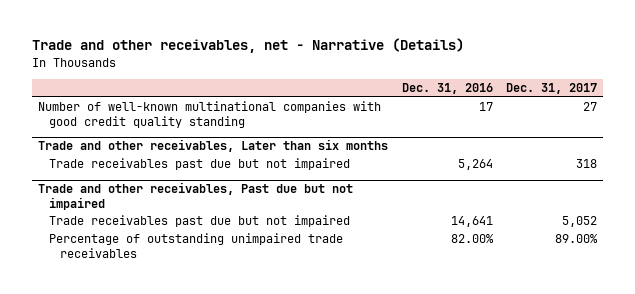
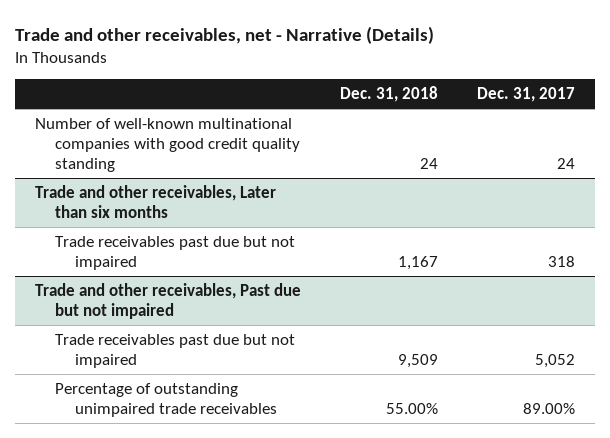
[401,83,493,95] Dec. 31, 2016 -> none
none -> [340,85,439,102] Dec. 31, 2018
[582,102,597,112] 27 -> [557,157,576,169] 24

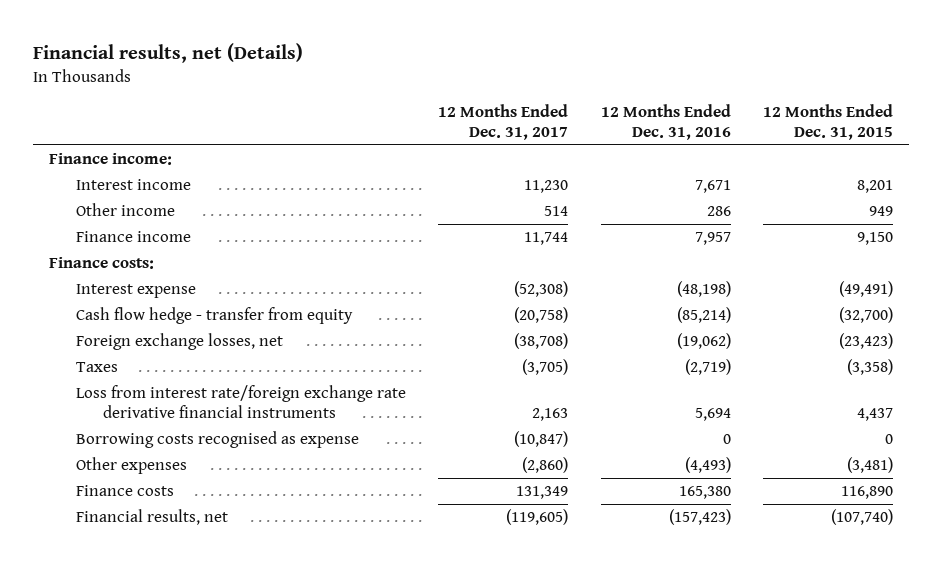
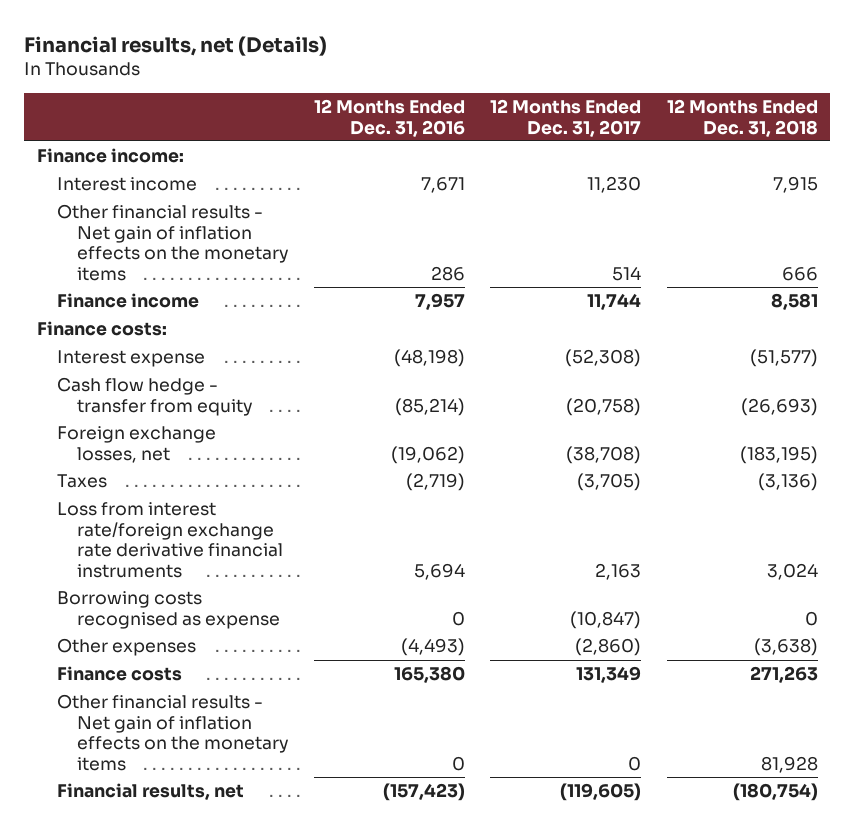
[762,103,893,141] 12 Months Ended Dec. 31, 2015 -> none
none -> [666,99,818,137] 12 Months Ended Dec. 31, 2018
[76,202,176,216] Other income -> [56,204,289,281] Other financial results - Net gain of inflation effects on the monetary items
none -> [56,694,289,771] Other financial results - Net gain of inflation effects on the monetary items

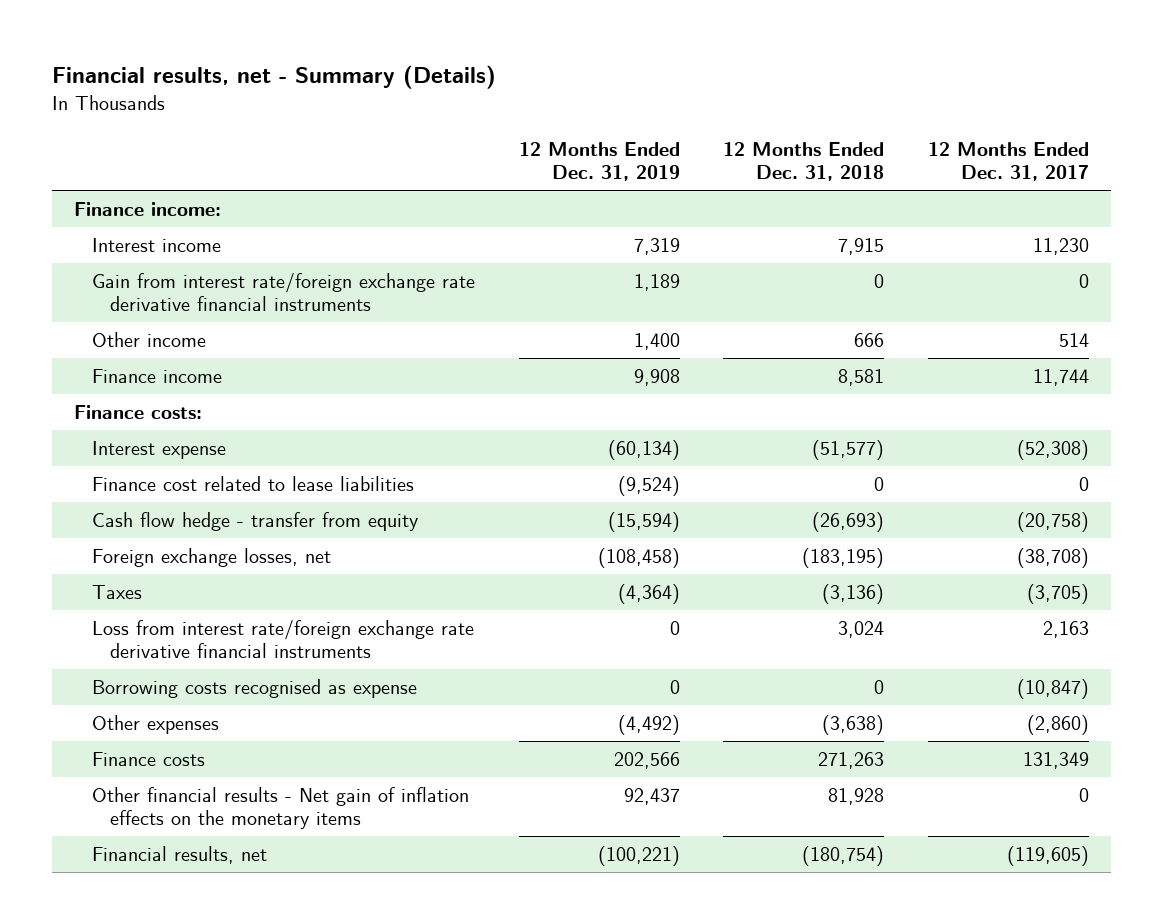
[24,35,328,56] Financial results, net (Details) -> [52,65,497,90] Financial results, net - Summary (Details)
[313,99,465,137] 12 Months Ended Dec. 31, 2016 -> none
none -> [518,141,680,181] 12 Months Ended Dec. 31, 2019
none -> [91,273,475,312] Gain from interest rate/foreign exchange rate derivative financial instruments
[56,204,289,281] Other financial results - Net gain of inflation effects on the monetary items -> [91,332,206,348] Other income
none -> [91,476,414,492] Finance cost related to lease liabilities

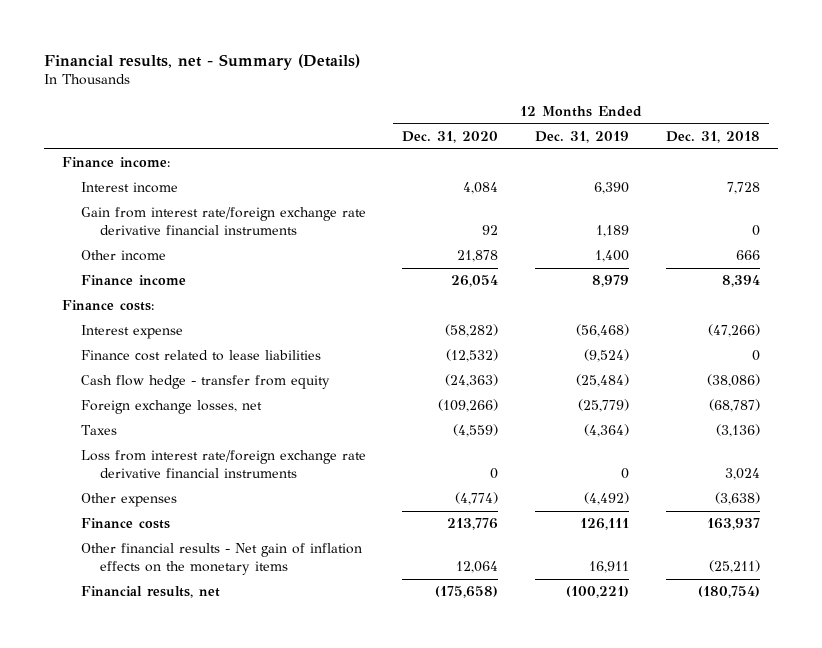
[928,141,1090,181] 12 Months Ended Dec. 31, 2017 -> none
none -> [402,131,499,144] Dec. 31, 2020
[633,238,680,256] 7,319 -> [594,182,630,195] 6,390
[838,238,885,256] 7,915 -> [726,182,760,195] 7,728
[633,369,680,387] 9,908 -> [592,275,630,288] 8,979
[838,369,885,387] 8,581 -> [721,275,760,288] 8,394
[607,440,680,461] (60,134) -> [576,324,630,338] (56,468)
[812,440,885,461] (51,577) -> [707,324,760,338] (47,266)
[607,512,680,533] (15,594) -> [576,374,630,388] (25,484)
[812,512,885,533] (26,693) -> [706,374,760,388] (38,086)
[597,548,680,569] (108,458) -> [578,399,630,413] (25,779)
[802,548,885,569] (183,195) -> [708,399,760,413] (68,787)
[91,679,417,699] Borrowing costs recognised as expense -> none
[613,752,680,770] 202,566 -> [580,518,630,531] 126,111
[818,752,885,770] 271,263 -> [706,518,760,531] 163,937
[623,788,680,806] 92,437 -> [589,560,630,573] 16,911
[828,788,885,806] 81,928 -> [708,559,760,573] (25,211)

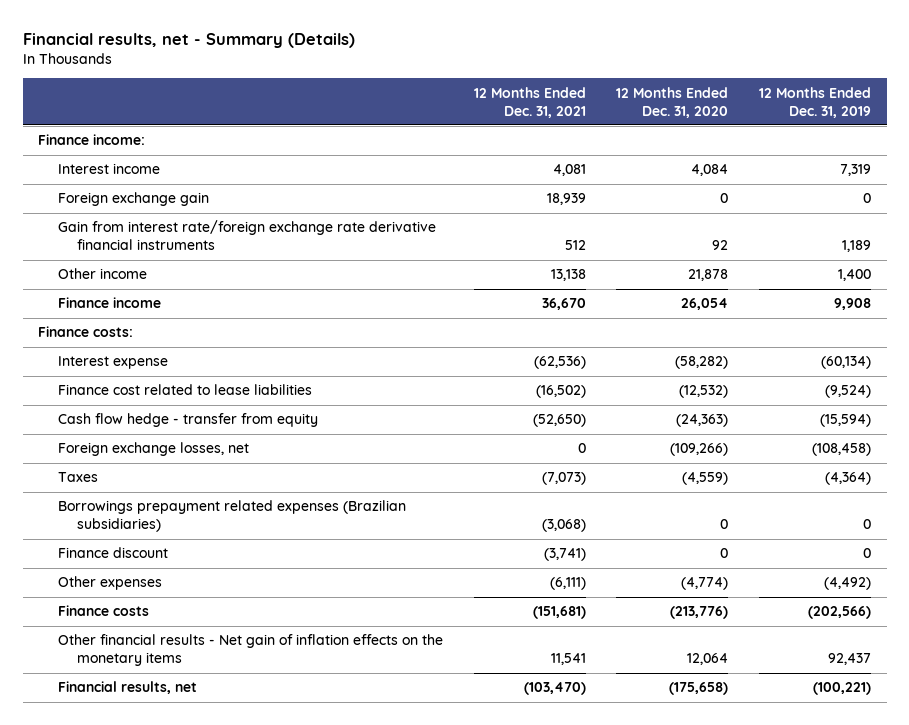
[665,131,760,144] Dec. 31, 2018 -> none
none -> [473,86,586,118] 12 Months Ended Dec. 31, 2021
[594,182,630,195] 6,390 -> [840,164,872,177] 7,319
none -> [57,192,209,207] Foreign exchange gain
[592,275,630,288] 8,979 -> [834,298,872,311] 9,908
[576,324,630,338] (56,468) -> [821,356,872,370] (60,134)
[576,374,630,388] (25,484) -> [820,414,872,428] (15,594)
[578,399,630,413] (25,779) -> [812,443,872,457] (108,458)
[80,450,366,478] Loss from interest rate/foreign exchange rate derivative financial instruments -> none
none -> [57,500,406,533] Borrowings prepayment related expenses (Brazilian subsidiaries)
none -> [57,547,168,559] Finance discount
[447,518,499,531] 213,776 -> [670,606,729,620] (213,776)
[580,518,630,531] 126,111 -> [808,606,872,620] (202,566)
[589,560,630,573] 16,911 -> [828,653,872,666] 92,437

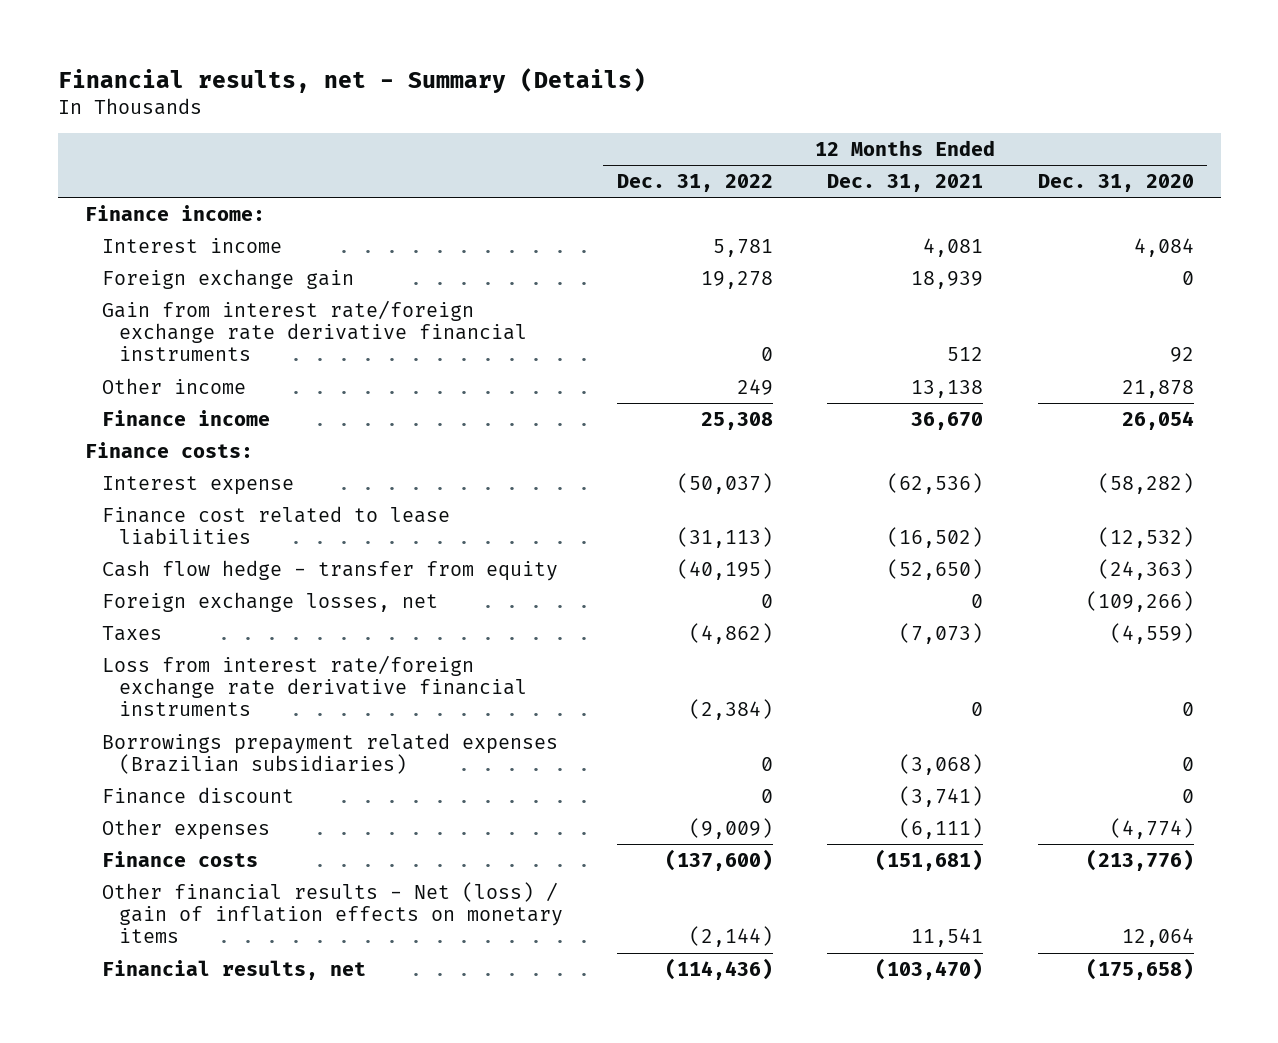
[759,86,872,118] 12 Months Ended Dec. 31, 2019 -> none
none -> [617,173,774,192] Dec. 31, 2022
none -> [101,654,527,717] Loss from interest rate/foreign exchange rate derivative financial instruments
[57,634,443,667] Other financial results - Net gain of inflation effects on the monetary items -> [101,881,563,944] Other financial results - Net (loss) / gain of inflation effects on monetary items

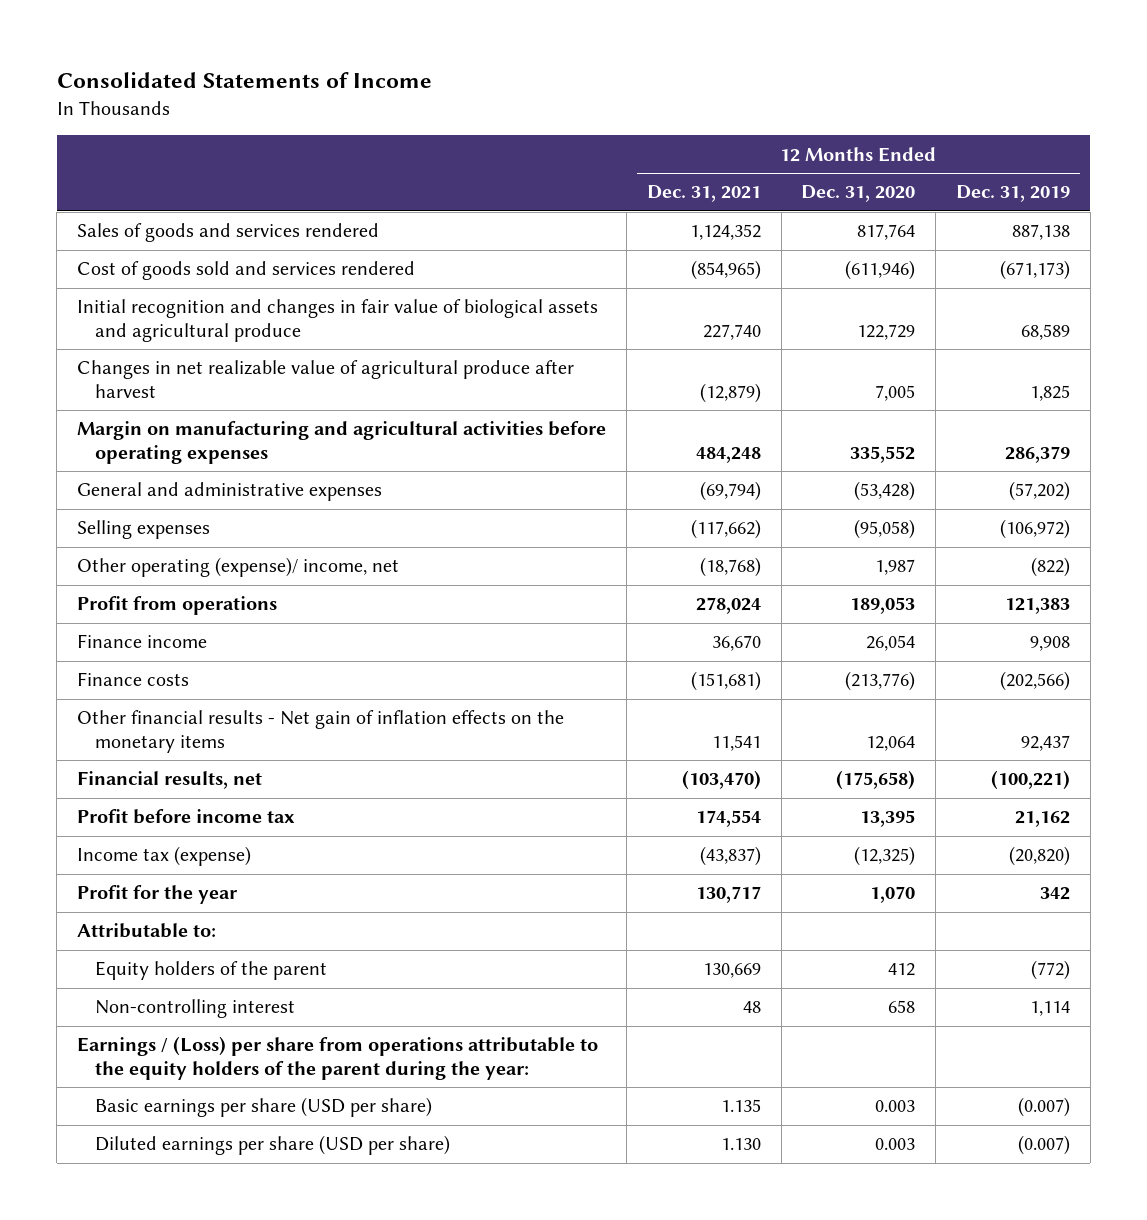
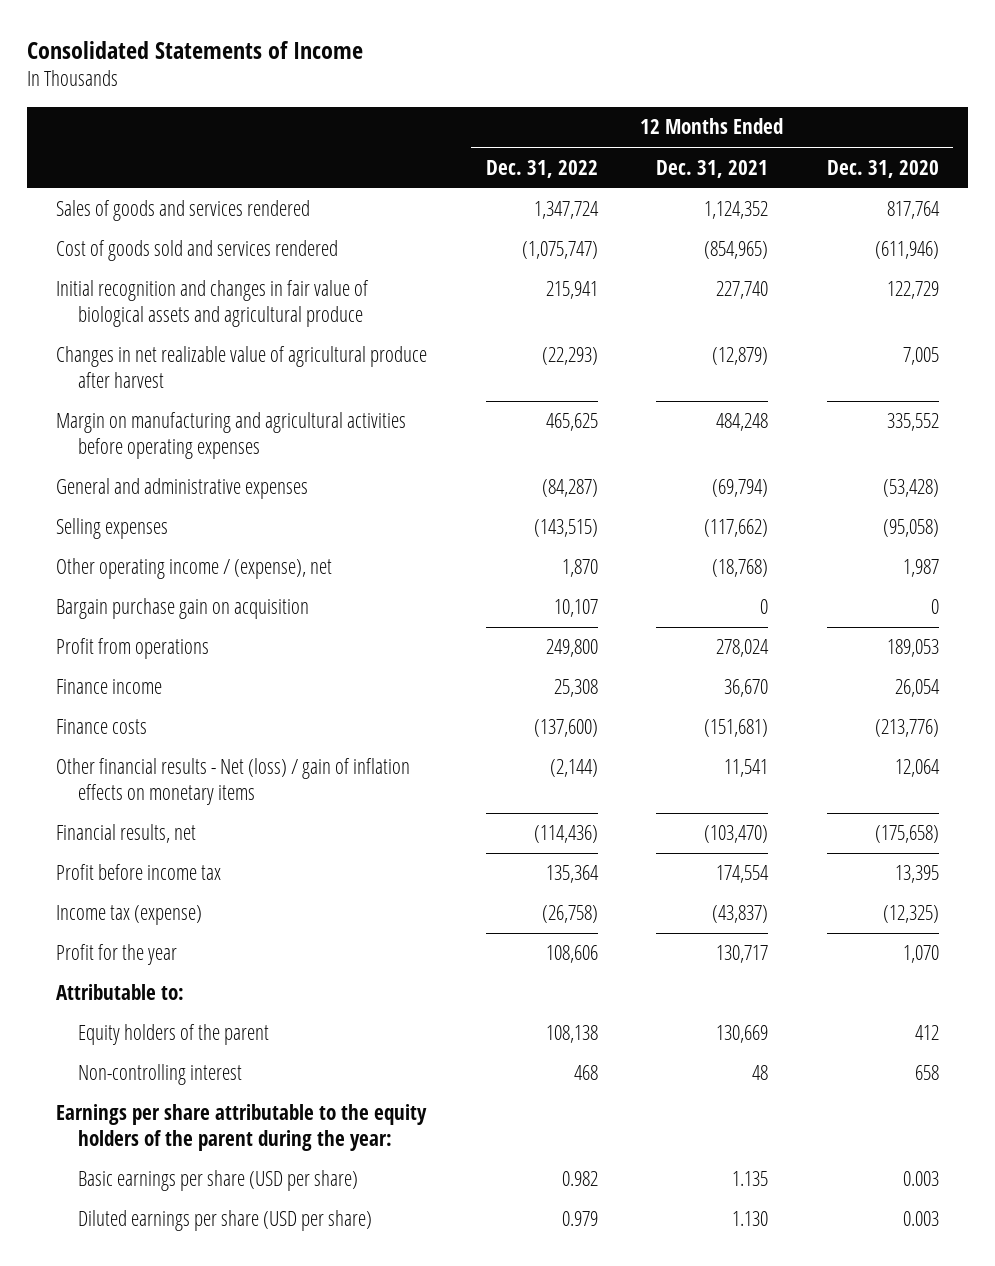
[956,185,1071,203] Dec. 31, 2019 -> none
none -> [485,159,598,178] Dec. 31, 2022
[77,557,400,578] Other operating (expense)/ income, net -> [56,558,333,580] Other operating income / (expense), net
none -> [56,598,310,620] Bargain purchase gain on acquisition
[77,710,565,753] Other financial results - Net gain of inflation effects on the monetary items -> [56,758,411,805] Other financial results - Net (loss) / gain of inflation effects on monetary items
[77,1036,599,1080] Earnings / (Loss) per share from operations attributable to the equity holders of the parent during the year: -> [56,1104,428,1151] Earnings per share attributable to the equity holders of the parent during the year:

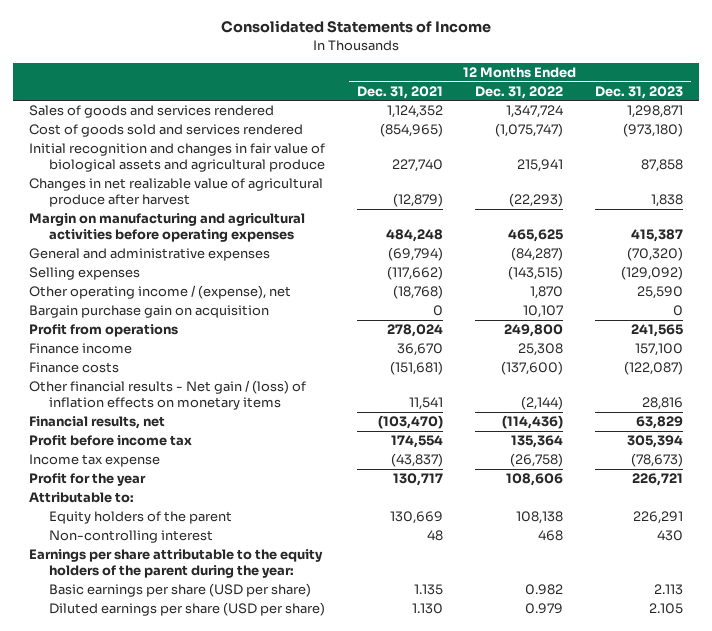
[826,159,939,178] Dec. 31, 2020 -> none
none -> [595,85,684,99] Dec. 31, 2023
[56,758,411,805] Other financial results - Net (loss) / gain of inflation effects on monetary items -> [28,380,306,410] Other financial results - Net gain / (loss) of inflation effects on monetary items
[56,905,203,926] Income tax (expense) -> [28,454,160,468] Income tax expense

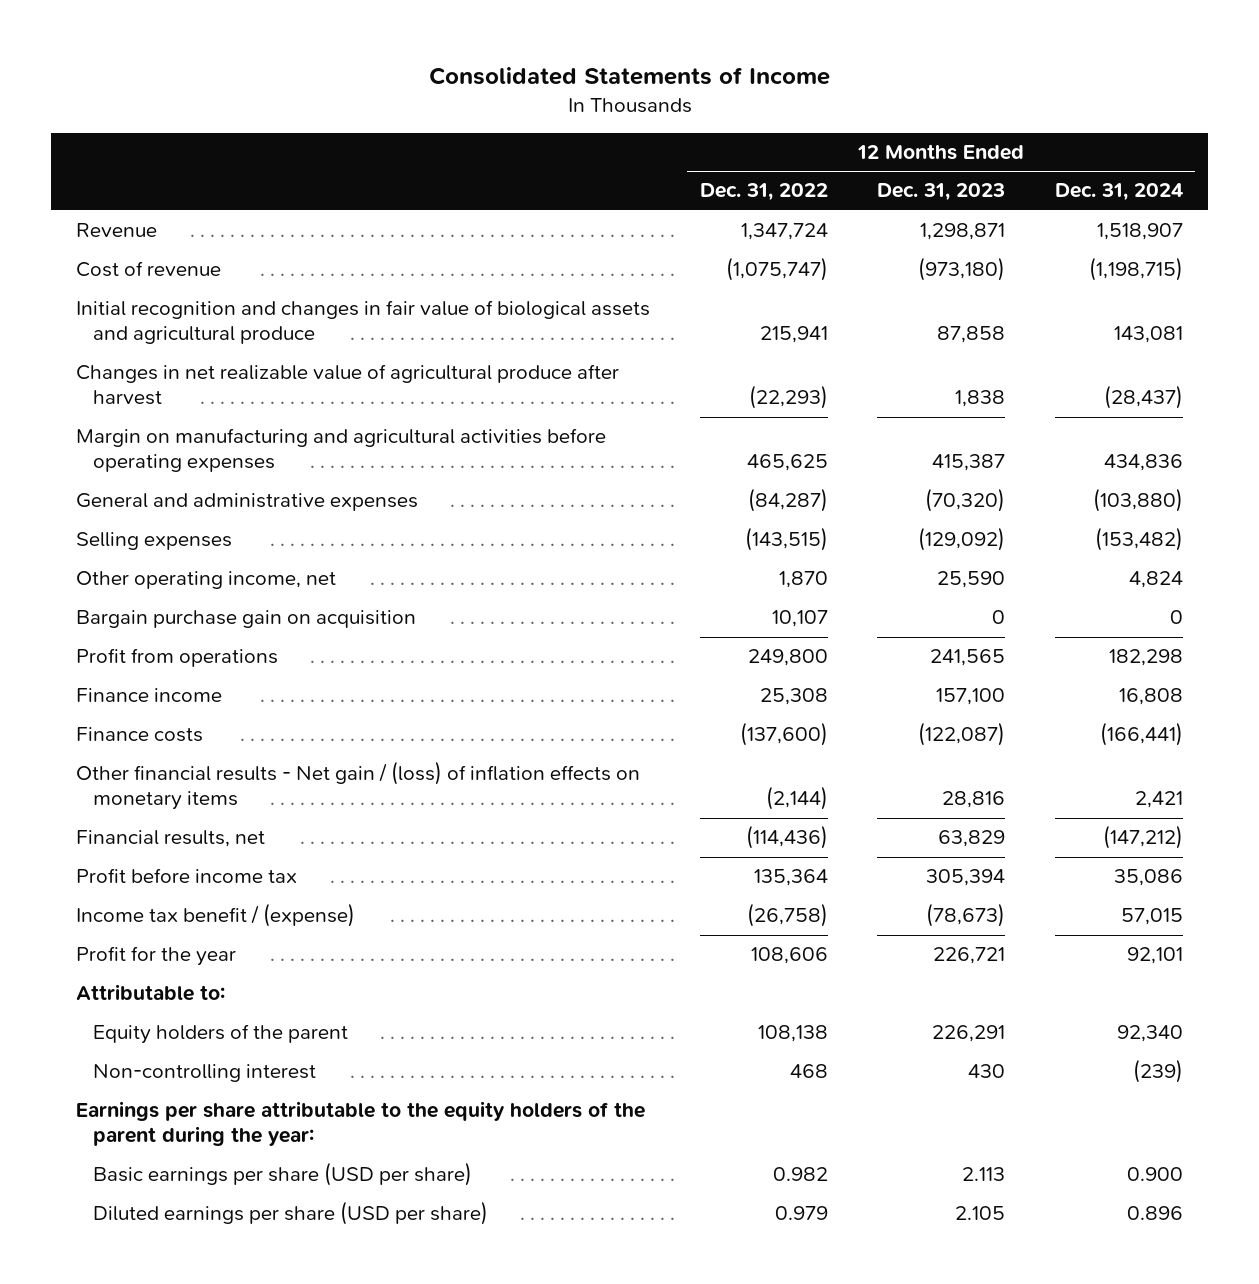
[356,85,443,99] Dec. 31, 2021 -> none
none -> [1055,183,1184,202] Dec. 31, 2024
[28,105,274,119] Sales of goods and services rendered -> [76,223,158,238] Revenue
[28,124,303,138] Cost of goods sold and services rendered -> [76,261,222,278] Cost of revenue
[28,285,291,300] Other operating income / (expense), net -> [76,571,337,590] Other operating income, net
[28,454,160,468] Income tax expense -> [76,903,356,928] Income tax benefit / (expense)

